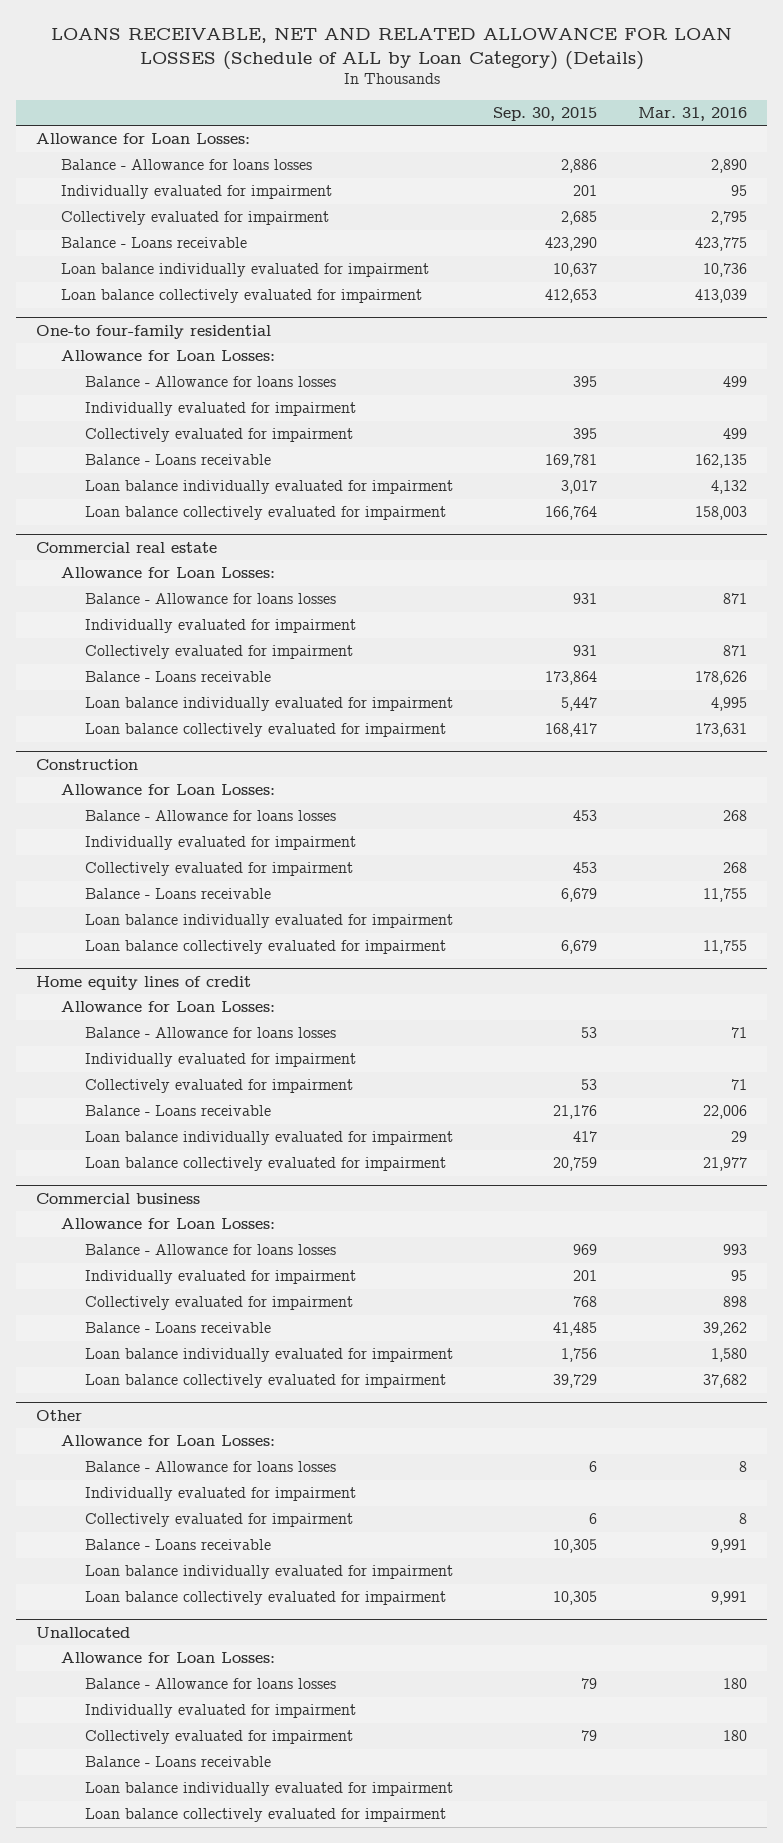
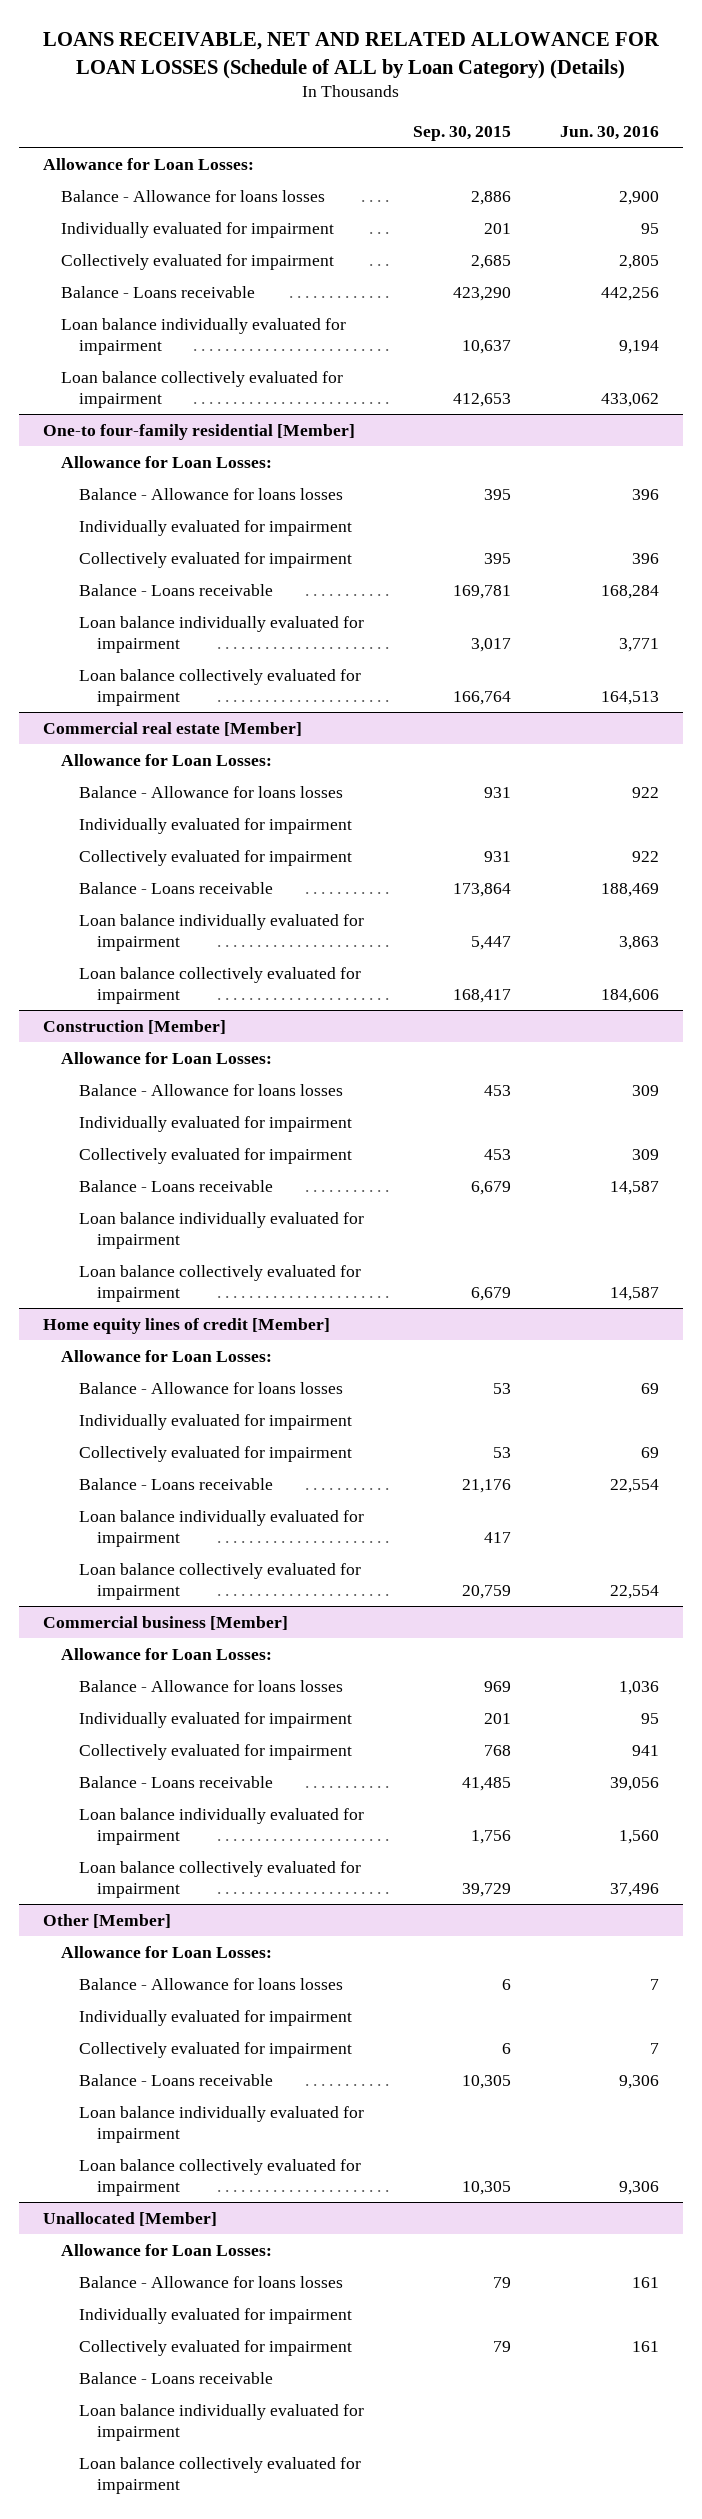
[637,106,747,121] Mar. 31, 2016 -> none
none -> [559,125,659,140] Jun. 30, 2016
[36,324,272,339] One-to four-family residential -> [43,423,356,440] One-to four-family residential [Member]
[36,541,218,553] Commercial real estate -> [43,721,303,736] Commercial real estate [Member]
[36,758,139,770] Construction -> [43,1019,227,1034] Construction [Member]
[36,975,252,990] Home equity lines of credit -> [43,1317,331,1334] Home equity lines of credit [Member]
[36,1192,201,1204] Commercial business -> [43,1615,289,1630] Commercial business [Member]
[36,1409,83,1421] Other -> [43,1913,172,1928] Other [Member]
[36,1626,131,1638] Unallocated -> [43,2211,218,2226] Unallocated [Member]

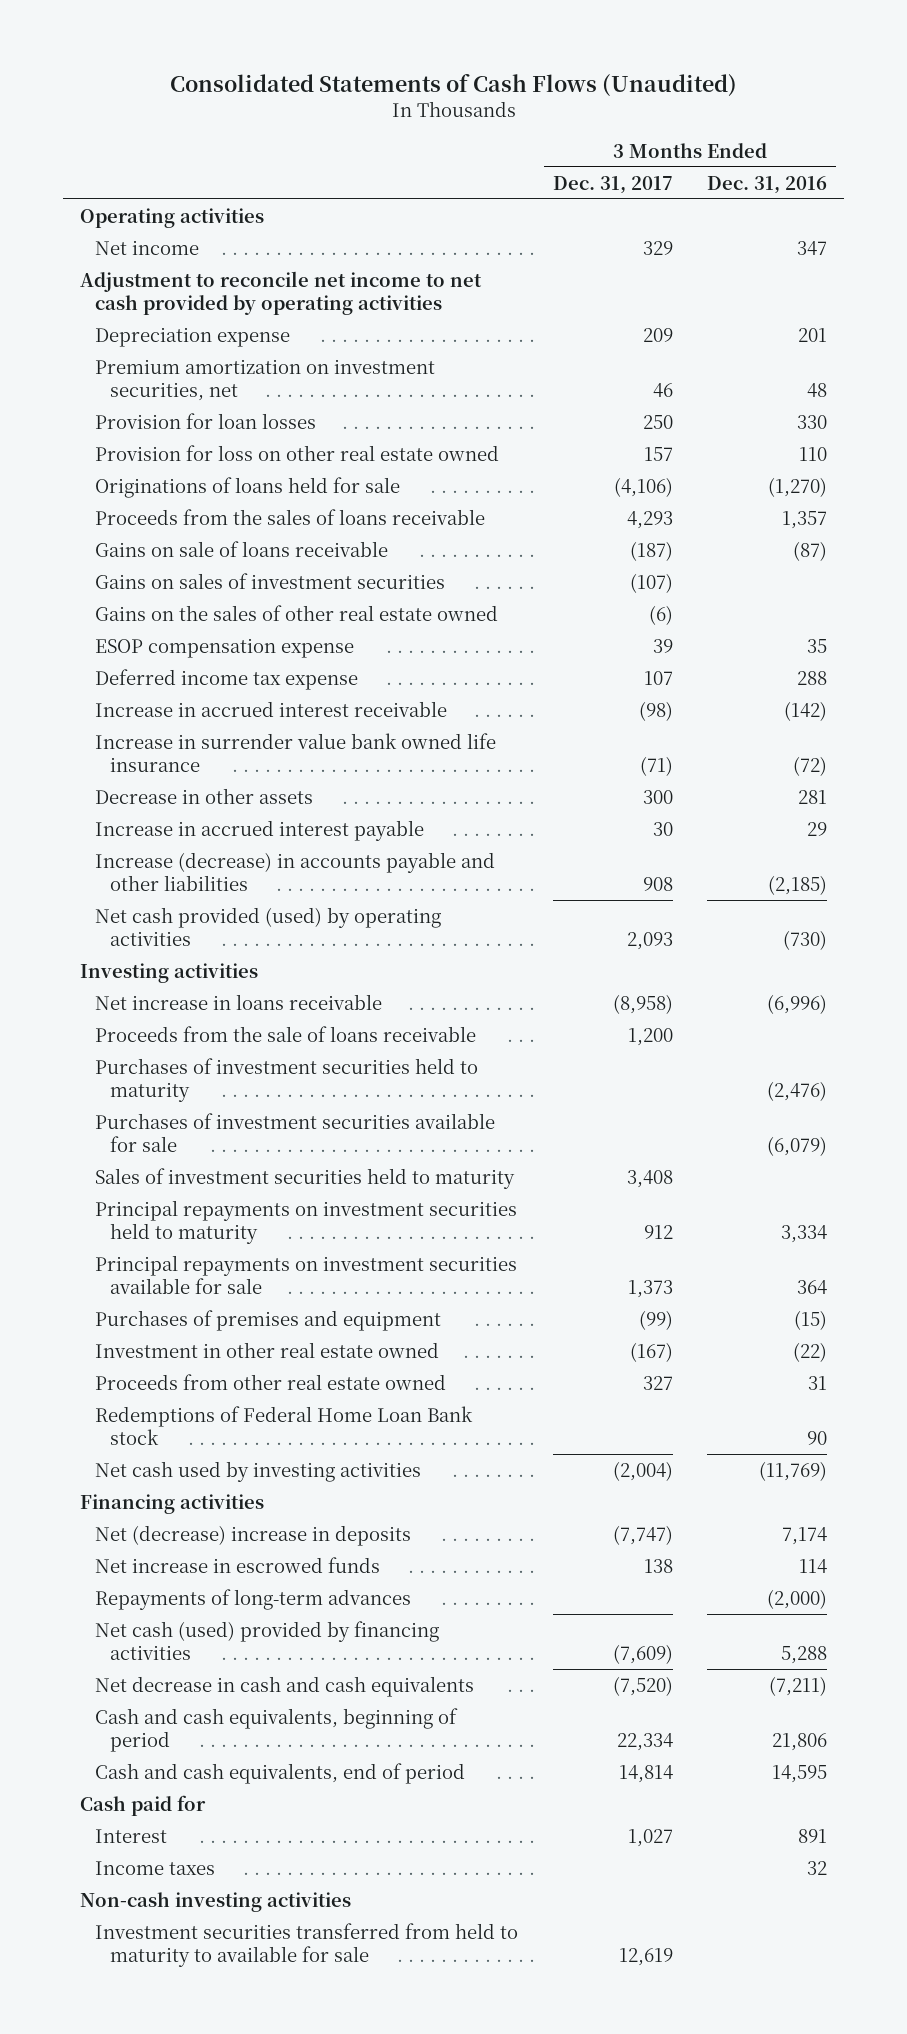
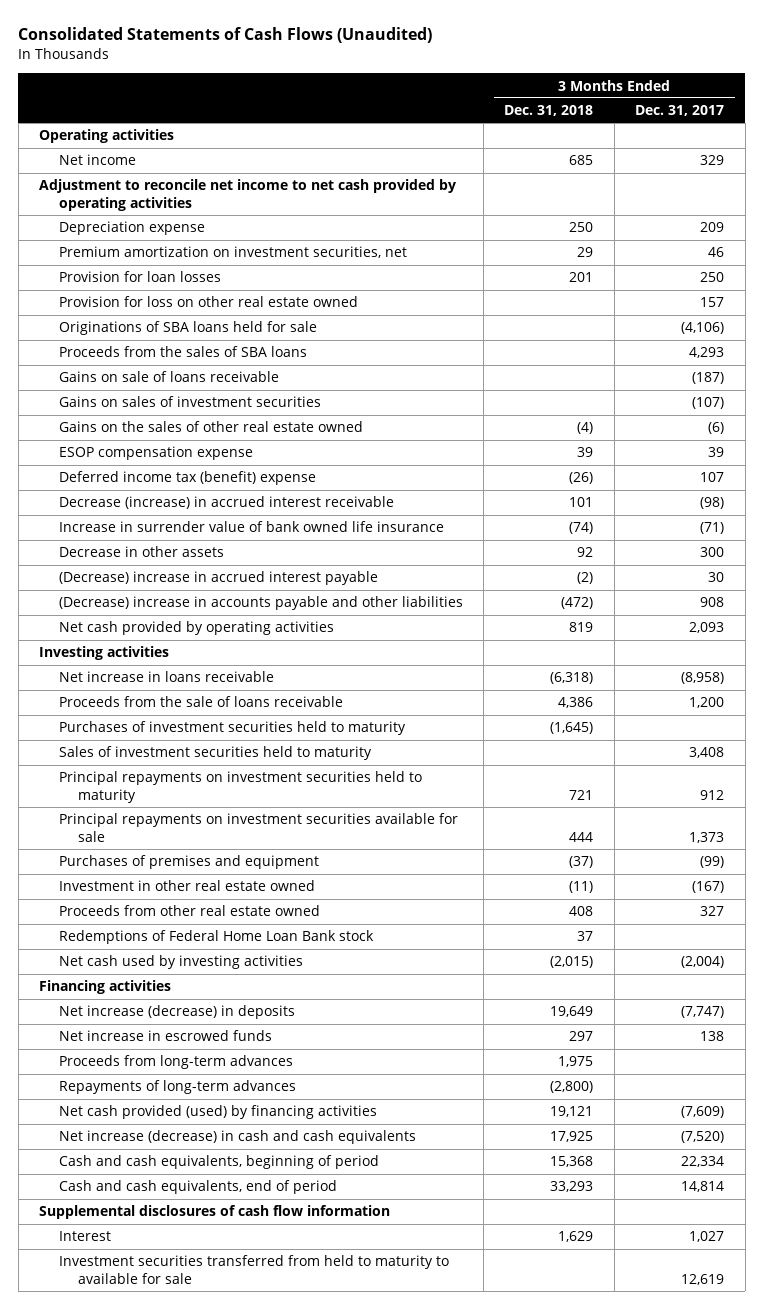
[707,175,828,194] Dec. 31, 2016 -> none
none -> [504,105,594,117] Dec. 31, 2018
[95,476,401,498] Originations of loans held for sale -> [58,321,317,336] Originations of SBA loans held for sale
[95,508,486,525] Proceeds from the sales of loans receivable -> [58,346,307,358] Proceeds from the sales of SBA loans
[95,668,359,690] Deferred income tax expense -> [58,471,316,486] Deferred income tax (benefit) expense
[95,700,448,717] Increase in accrued interest receivable -> [58,496,394,510] Decrease (increase) in accrued interest receivable
[95,732,497,772] Increase in surrender value bank owned life insurance -> [58,521,444,533] Increase in surrender value of bank owned life insurance
[95,819,425,841] Increase in accrued interest payable -> [58,571,378,586] (Decrease) increase in accrued interest payable
[95,851,496,891] Increase (decrease) in accounts payable and other liabilities -> [58,596,463,611] (Decrease) increase in accounts payable and other liabilities
[95,906,442,946] Net cash provided (used) by operating activities -> [58,621,334,636] Net cash provided by operating activities
[95,1112,496,1152] Purchases of investment securities available for sale -> none
[95,1524,412,1546] Net (decrease) increase in deposits -> [58,1005,295,1020] Net increase (decrease) in deposits
none -> [58,1055,293,1070] Proceeds from long-term advances
[95,1620,440,1660] Net cash (used) provided by financing activities -> [58,1105,377,1120] Net cash provided (used) by financing activities
[95,1675,475,1697] Net decrease in cash and cash equivalents -> [58,1130,416,1145] Net increase (decrease) in cash and cash equivalents
[80,1794,207,1816] Cash paid for -> none
none -> [39,1205,391,1220] Supplemental disclosures of cash flow information
[95,1860,216,1875] Income taxes -> none
[80,1891,352,1912] Non-cash investing activities -> none

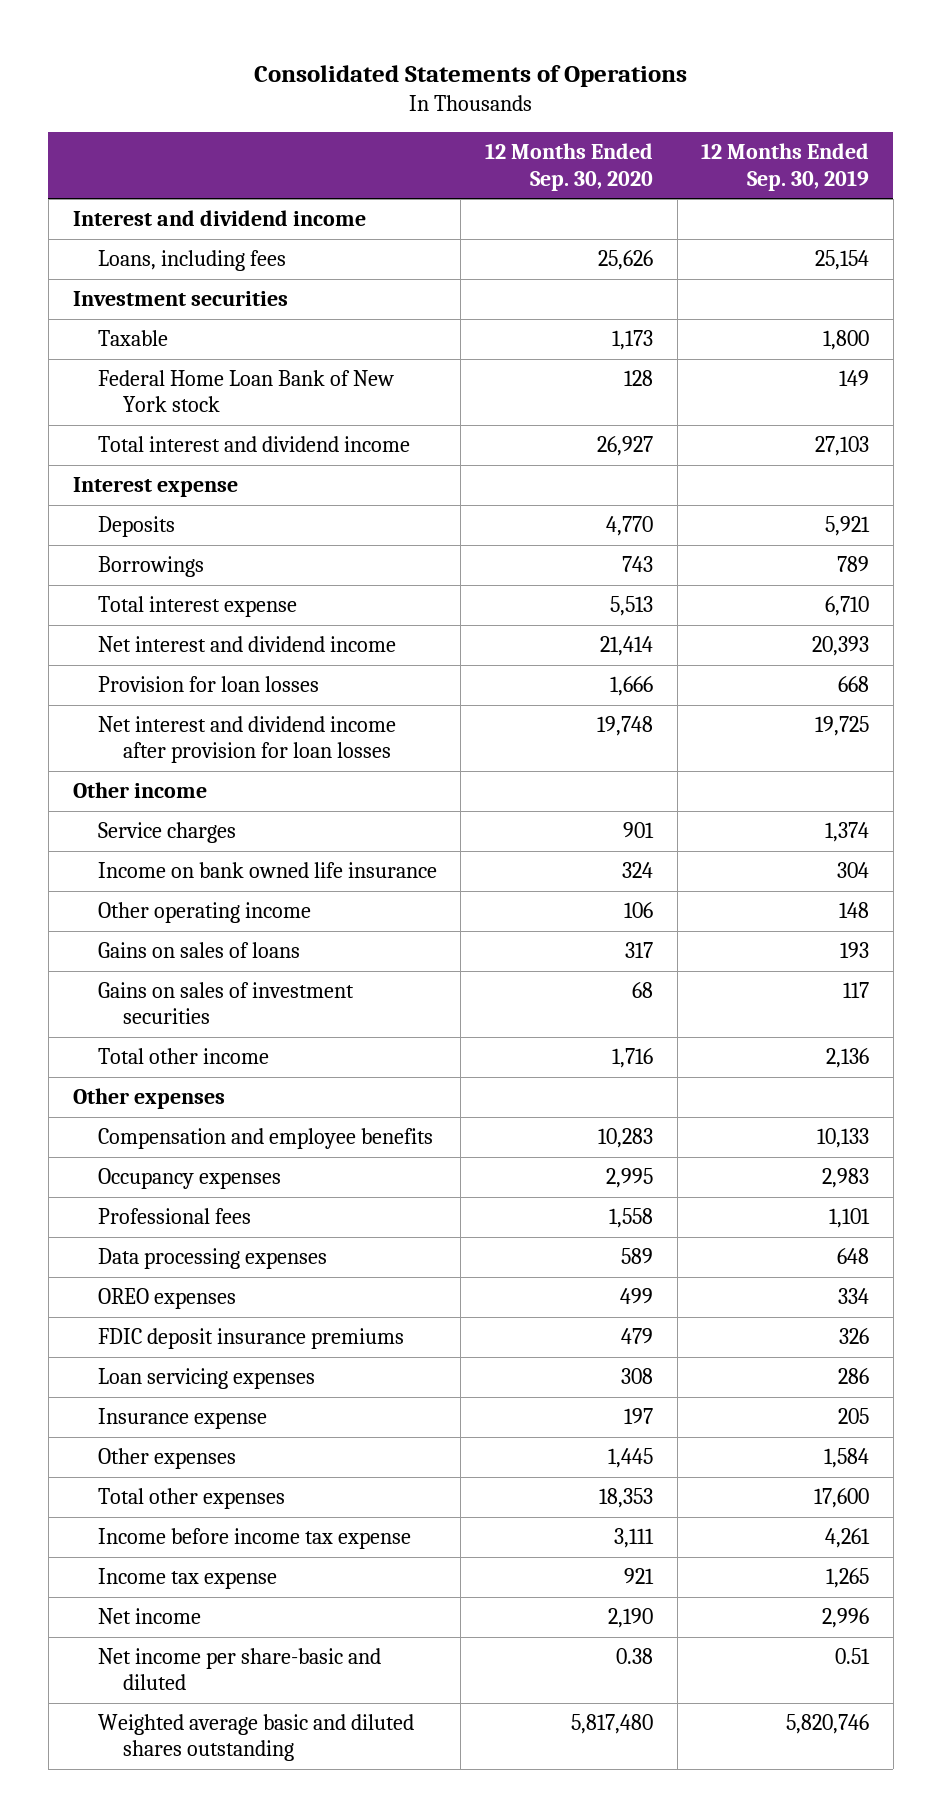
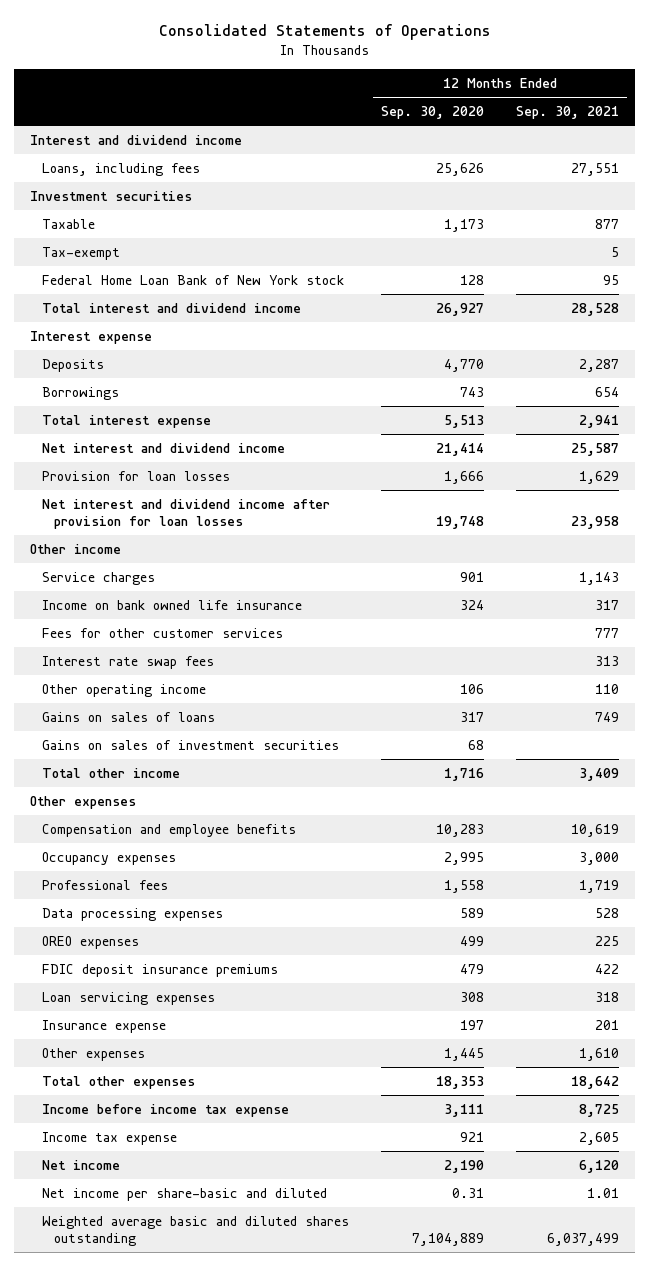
[701,143,870,191] 12 Months Ended Sep. 30, 2019 -> none
none -> [516,106,620,120] Sep. 30, 2021
none -> [42,246,121,260] Tax-exempt
none -> [42,627,284,638] Fees for other customer services
none -> [42,655,215,669] Interest rate swap fees
[615,1648,653,1665] 0.38 -> [452,1187,485,1198] 0.31
[570,1714,653,1735] 5,817,480 -> [412,1232,485,1246] 7,104,889

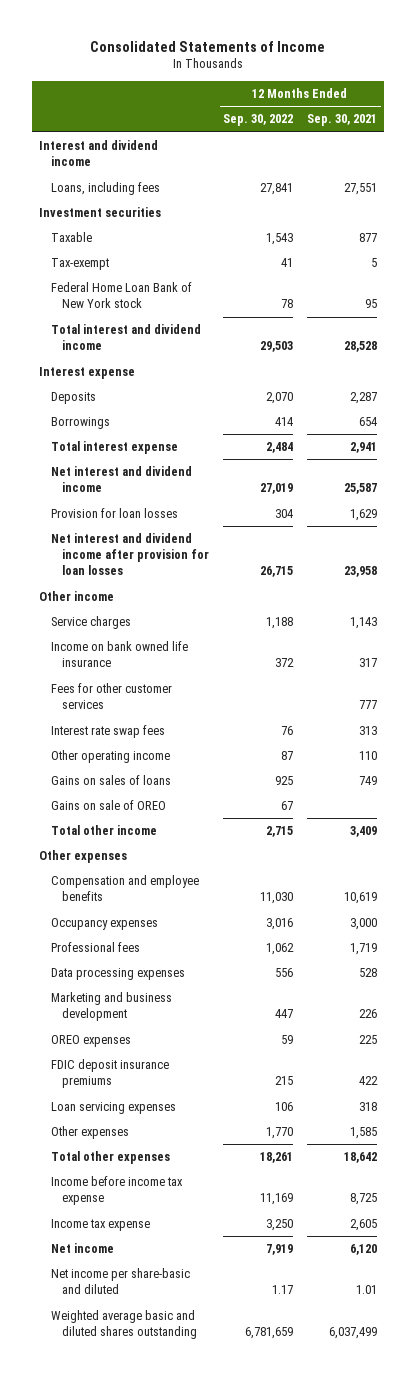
[158,24,491,41] Consolidated Statements of Operations -> [90,40,326,52] Consolidated Statements of Income
[381,106,485,120] Sep. 30, 2020 -> none
none -> [223,114,294,127] Sep. 30, 2022
[42,739,340,750] Gains on sales of investment securities -> none
none -> [50,800,166,811] Gains on sale of OREO
none -> [50,992,172,1022] Marketing and business development
[42,1019,167,1033] Insurance expense -> none
[579,1047,620,1061] 1,610 -> [350,1127,378,1140] 1,585

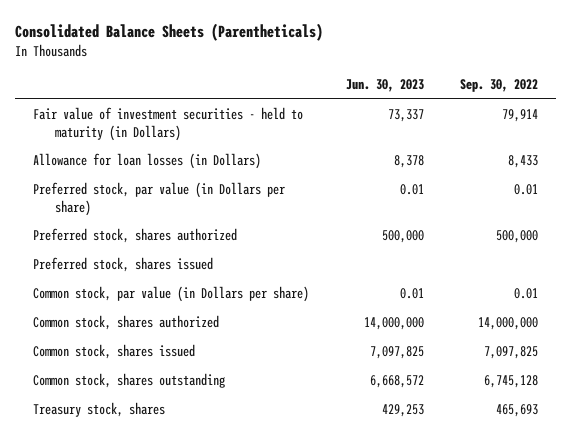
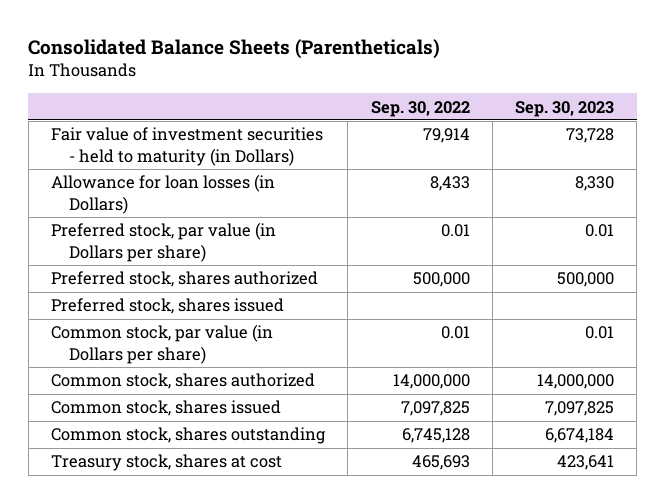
[345,79,424,93] Jun. 30, 2023 -> none
none -> [515,100,615,117] Sep. 30, 2023
[33,402,166,418] Treasury stock, shares -> [50,454,282,472] Treasury stock, shares at cost

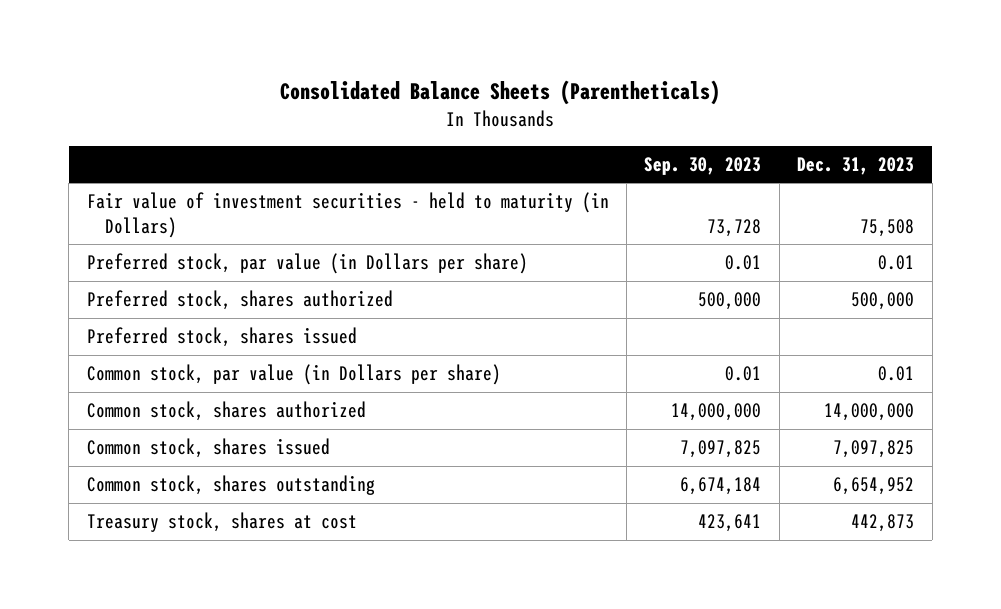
[370,100,470,117] Sep. 30, 2022 -> none
none -> [797,156,915,175] Dec. 31, 2023
[50,174,275,214] Allowance for loan losses (in Dollars) -> none

